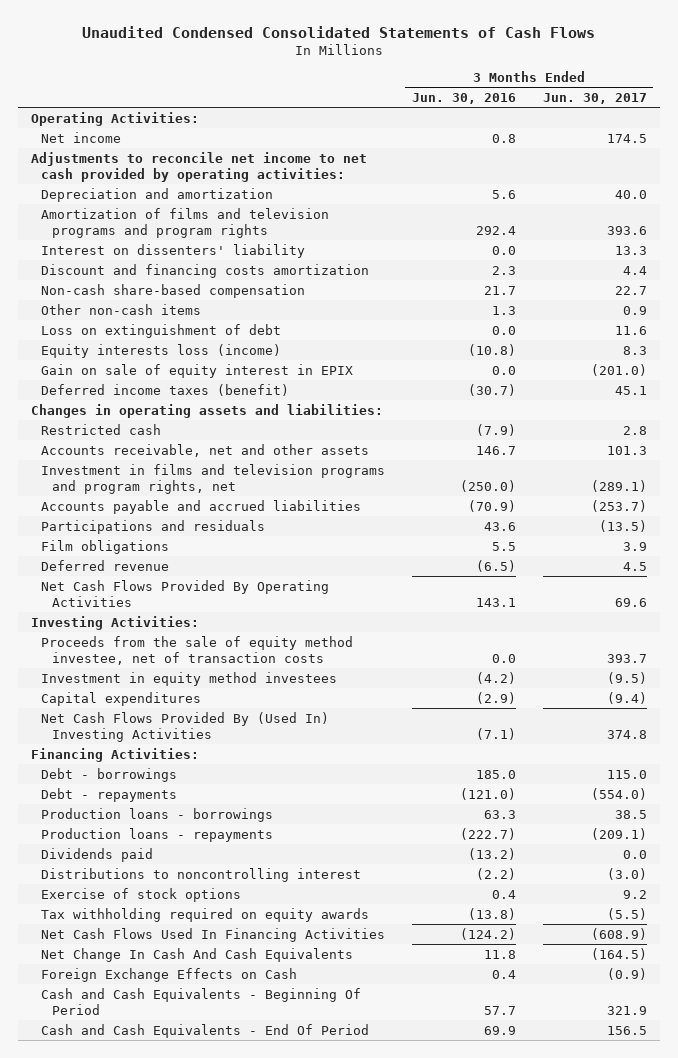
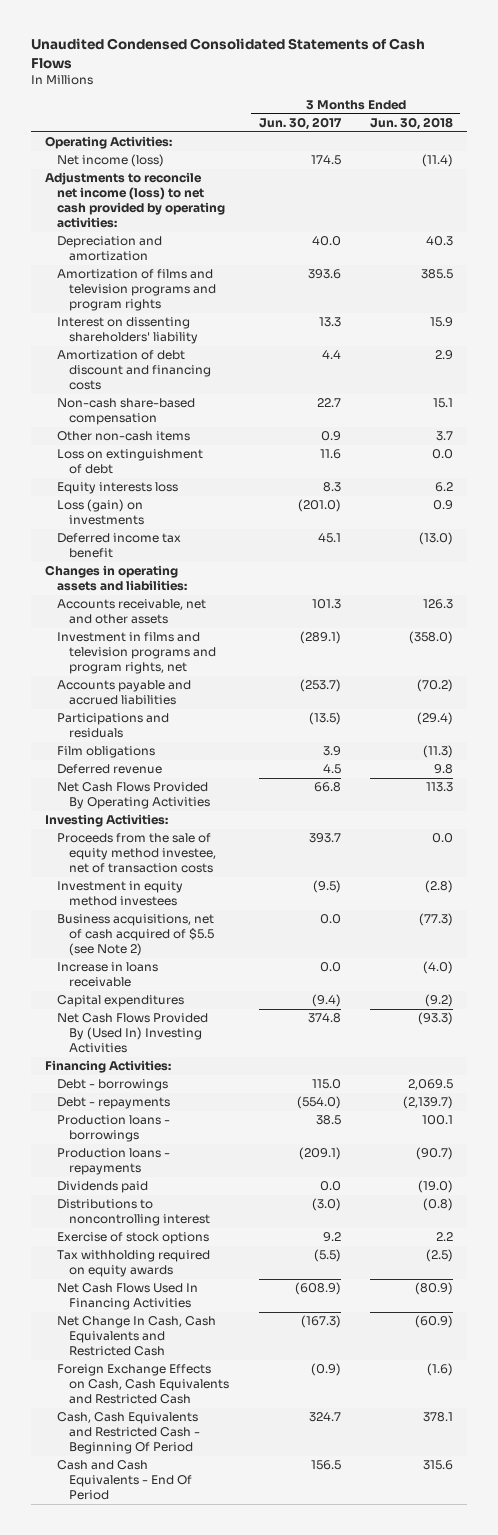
[412,92,517,104] Jun. 30, 2016 -> none
none -> [369,117,453,131] Jun. 30, 2018
[41,131,122,143] Net income -> [57,154,165,168] Net income (loss)
[31,151,368,182] Adjustments to reconcile net income to net cash provided by operating activities: -> [45,172,226,229] Adjustments to reconcile net income (loss) to net cash provided by operating activities:
[41,243,306,258] Interest on dissenters' liability -> [57,317,199,345] Interest on dissenting shareholders' liability
[41,263,370,278] Discount and financing costs amortization -> [57,350,212,391] Amortization of debt discount and financing costs
[41,363,354,378] Gain on sale of equity interest in EPIX -> none
[41,343,282,358] Equity interests loss (income) -> [57,482,179,495] Equity interests loss
none -> [57,499,145,526] Loss (gain) on investments
[41,383,290,396] Deferred income taxes (benefit) -> [57,533,182,559] Deferred income tax benefit
[41,423,162,435] Restricted cash -> none
[614,597,647,607] 69.6 -> [313,782,341,793] 66.8
none -> [57,914,215,957] Business acquisitions, net of cash acquired of $5.5 (see Note 2)
none -> [57,962,159,988] Increase in loans receivable
[41,947,354,962] Net Change In Cash And Cash Equivalents -> [57,1316,217,1357] Net Change In Cash, Cash Equivalents and Restricted Cash
[590,947,647,960] (164.5) -> [300,1315,341,1329] (167.3)
[41,967,298,982] Foreign Exchange Effects on Cash -> [57,1364,230,1405] Foreign Exchange Effects on Cash, Cash Equivalents and Restricted Cash
[41,987,362,1015] Cash and Cash Equivalents - Beginning Of Period -> [57,1412,201,1455] Cash, Cash Equivalents and Restricted Cash - Beginning Of Period
[606,1005,647,1015] 321.9 -> [308,1412,341,1423] 324.7

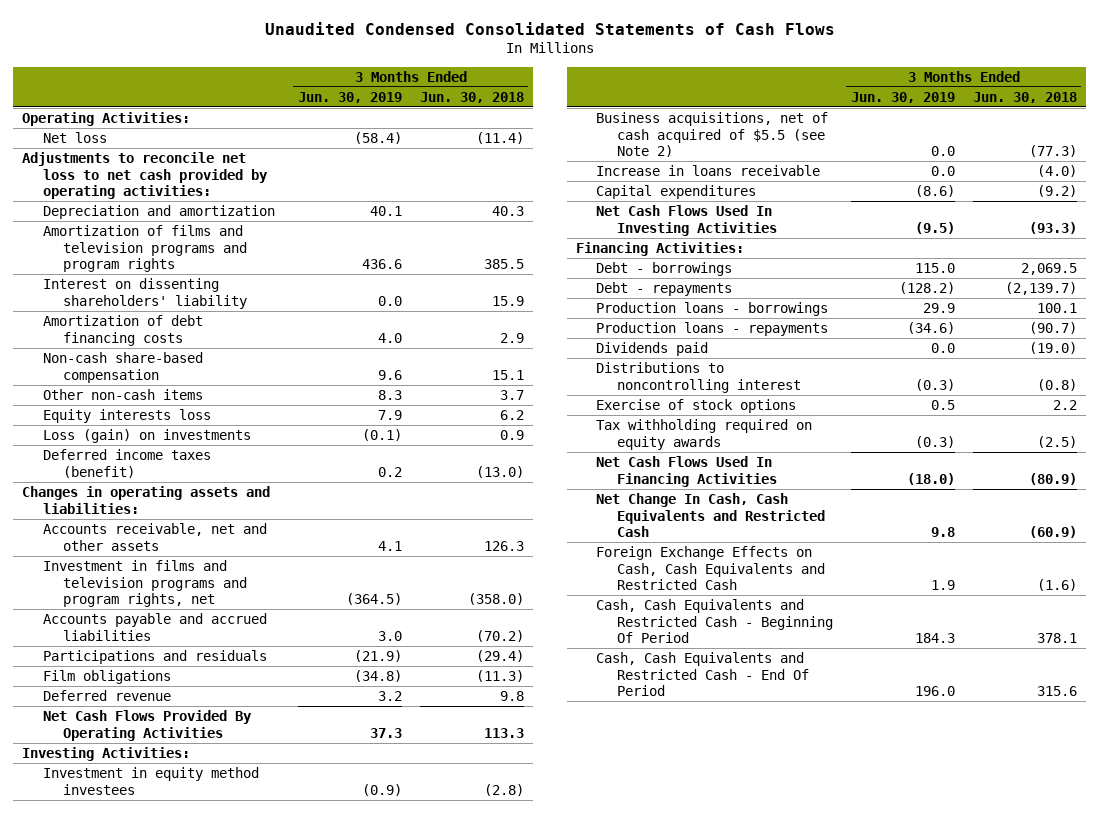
[258,117,342,131] Jun. 30, 2017 -> none
none -> [297,91,402,103] Jun. 30, 2019
[57,154,165,168] Net income (loss) -> [42,132,107,144] Net loss
[45,172,226,229] Adjustments to reconcile net income (loss) to net cash provided by operating activities: -> [22,152,268,200] Adjustments to reconcile net loss to net cash provided by operating activities:
[57,350,212,391] Amortization of debt discount and financing costs -> [42,315,203,346] Amortization of debt financing costs
[57,449,204,475] Loss on extinguishment of debt -> none
[57,533,182,559] Deferred income tax benefit -> [42,449,211,478] Deferred income taxes (benefit)
[57,833,217,874] Proceeds from the sale of equity method investee, net of transaction costs -> none
[57,1013,209,1054] Net Cash Flows Provided By (Used In) Investing Activities -> [596,205,777,236] Net Cash Flows Used In Investing Activities
[57,1460,193,1501] Cash and Cash Equivalents - End Of Period -> [596,652,809,697] Cash, Cash Equivalents and Restricted Cash - End Of Period

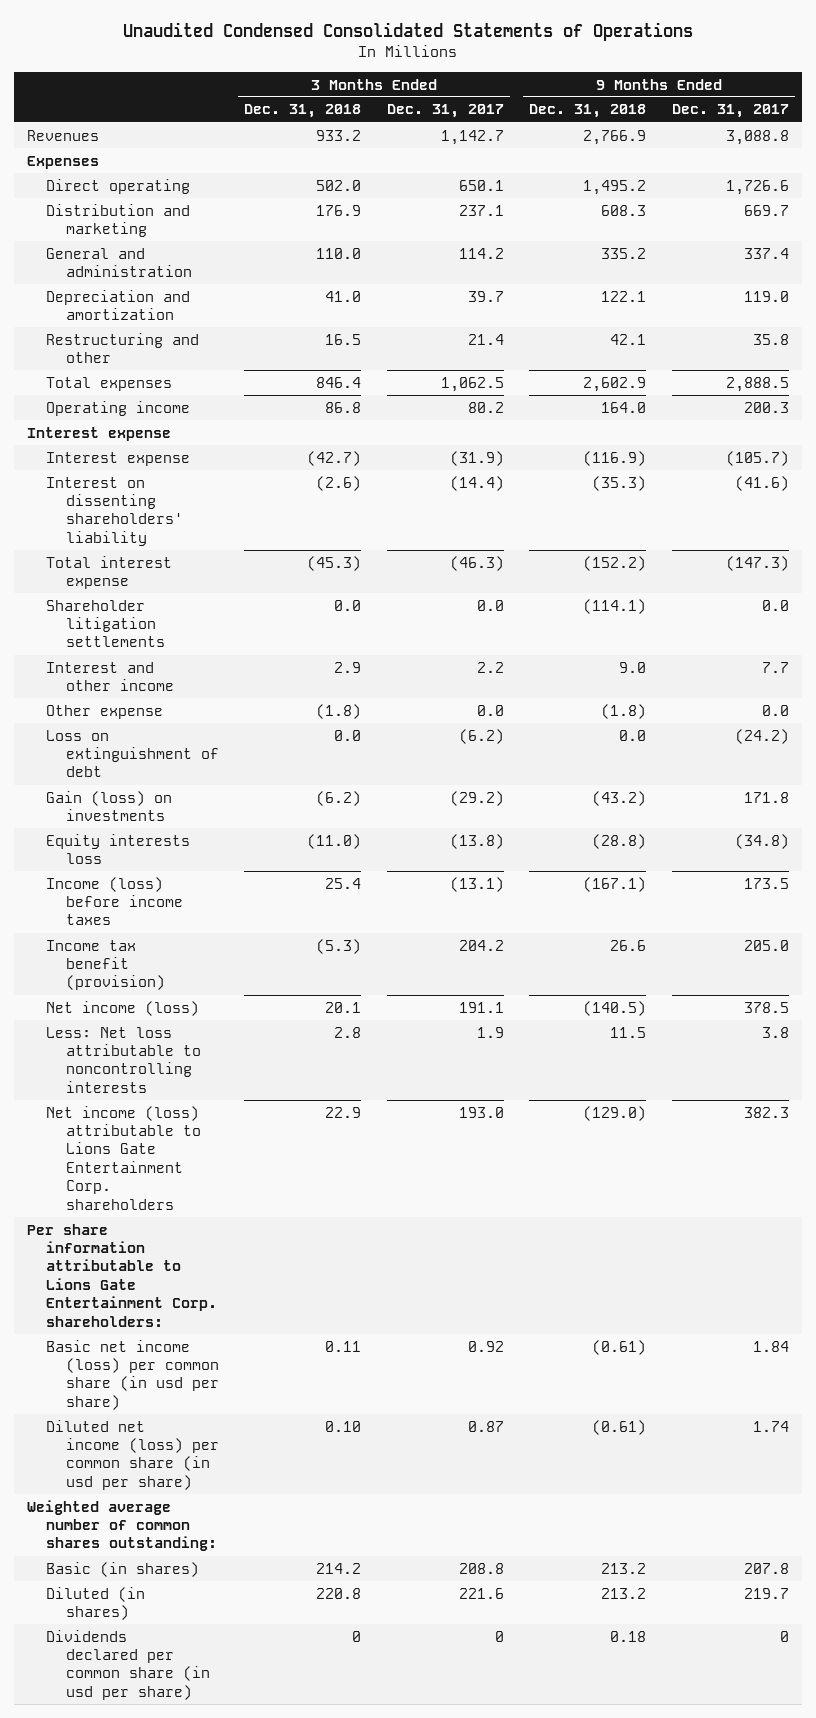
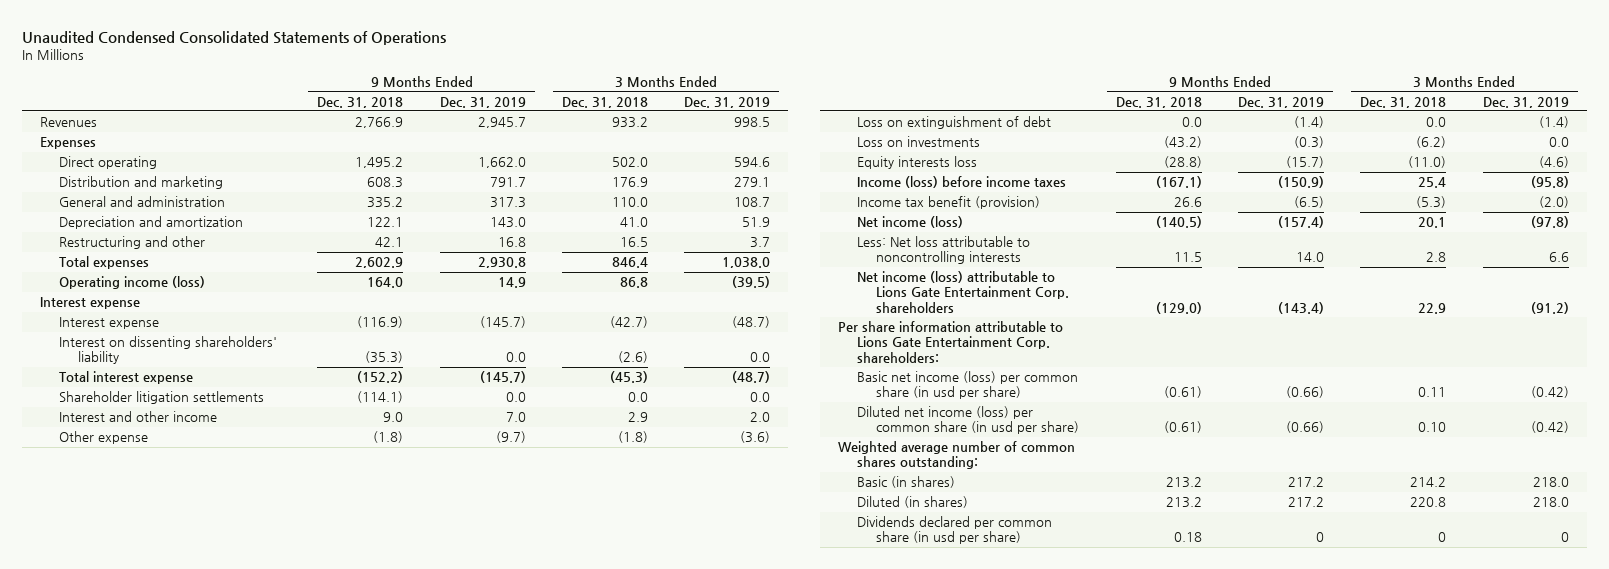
[386,104,504,119] Dec. 31, 2017 -> none
[672,104,790,119] Dec. 31, 2017 -> none
none -> [439,96,526,108] Dec. 31, 2019
none -> [684,96,771,108] Dec. 31, 2019
[46,400,191,416] Operating income -> [59,276,206,290] Operating income (loss)
[46,790,173,821] Gain (loss) on investments -> [857,136,981,148] Loss on investments

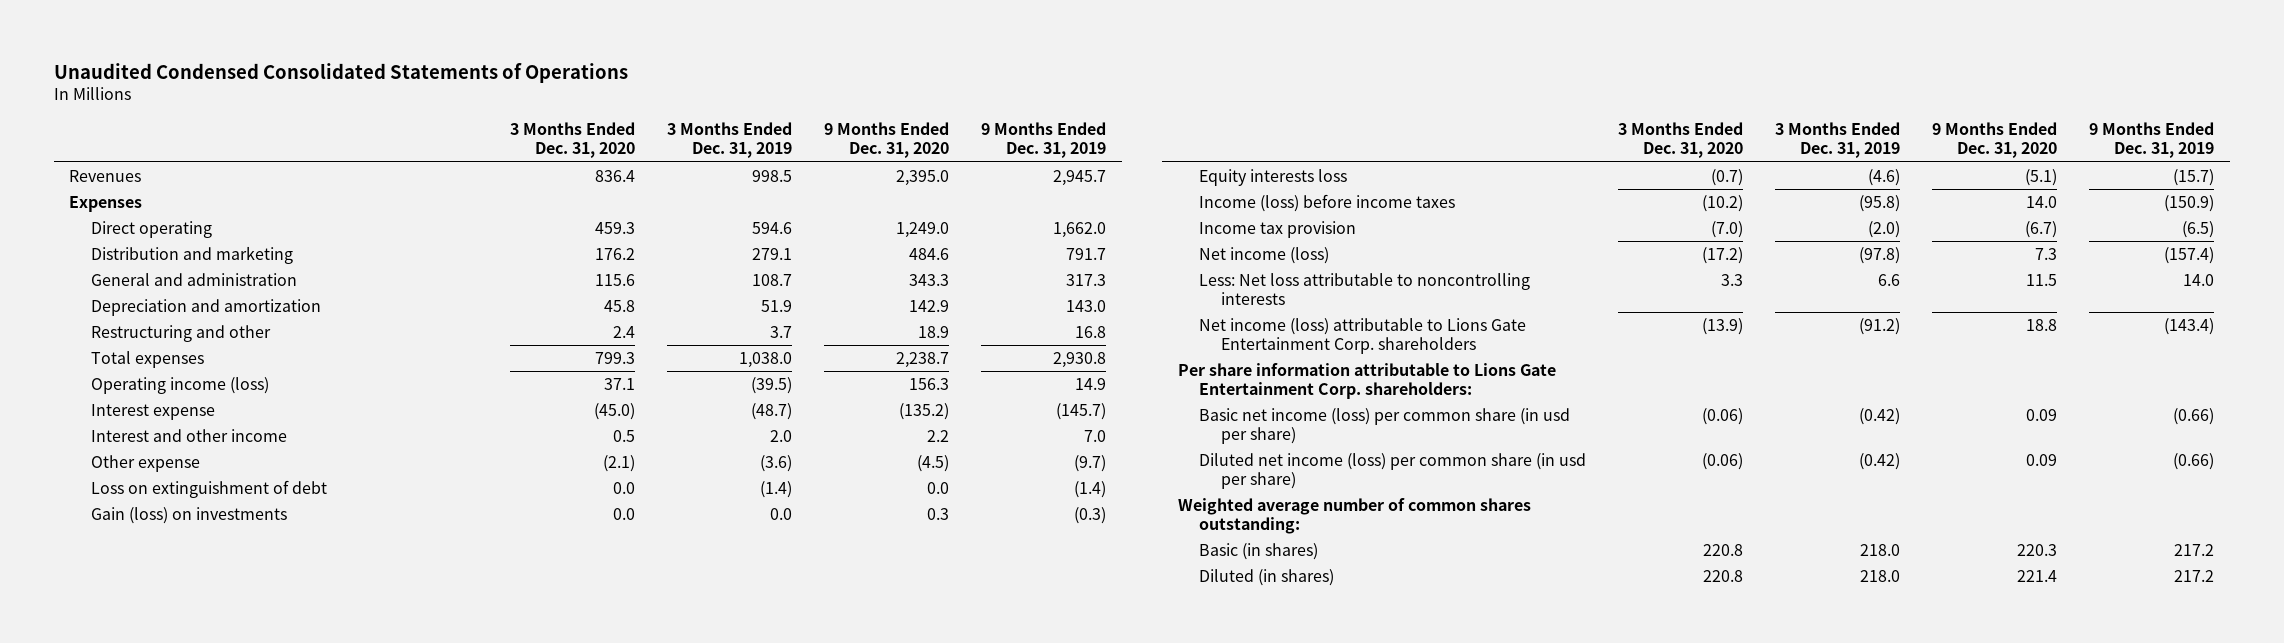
[317,96,404,108] Dec. 31, 2018 -> none
[561,96,648,108] Dec. 31, 2018 -> none
none -> [509,122,635,159] 3 Months Ended Dec. 31, 2020
none -> [823,122,949,159] 9 Months Ended Dec. 31, 2020
[40,297,141,310] Interest expense -> none
[59,336,278,365] Interest on dissenting shareholders' liability -> none
[59,371,194,385] Total interest expense -> none
[59,391,265,405] Shareholder litigation settlements -> none
[857,136,981,148] Loss on investments -> [90,507,287,525] Gain (loss) on investments
[857,196,1041,210] Income tax benefit (provision) -> [1199,221,1357,239] Income tax provision
[857,516,1053,545] Dividends declared per common share (in usd per share) -> none

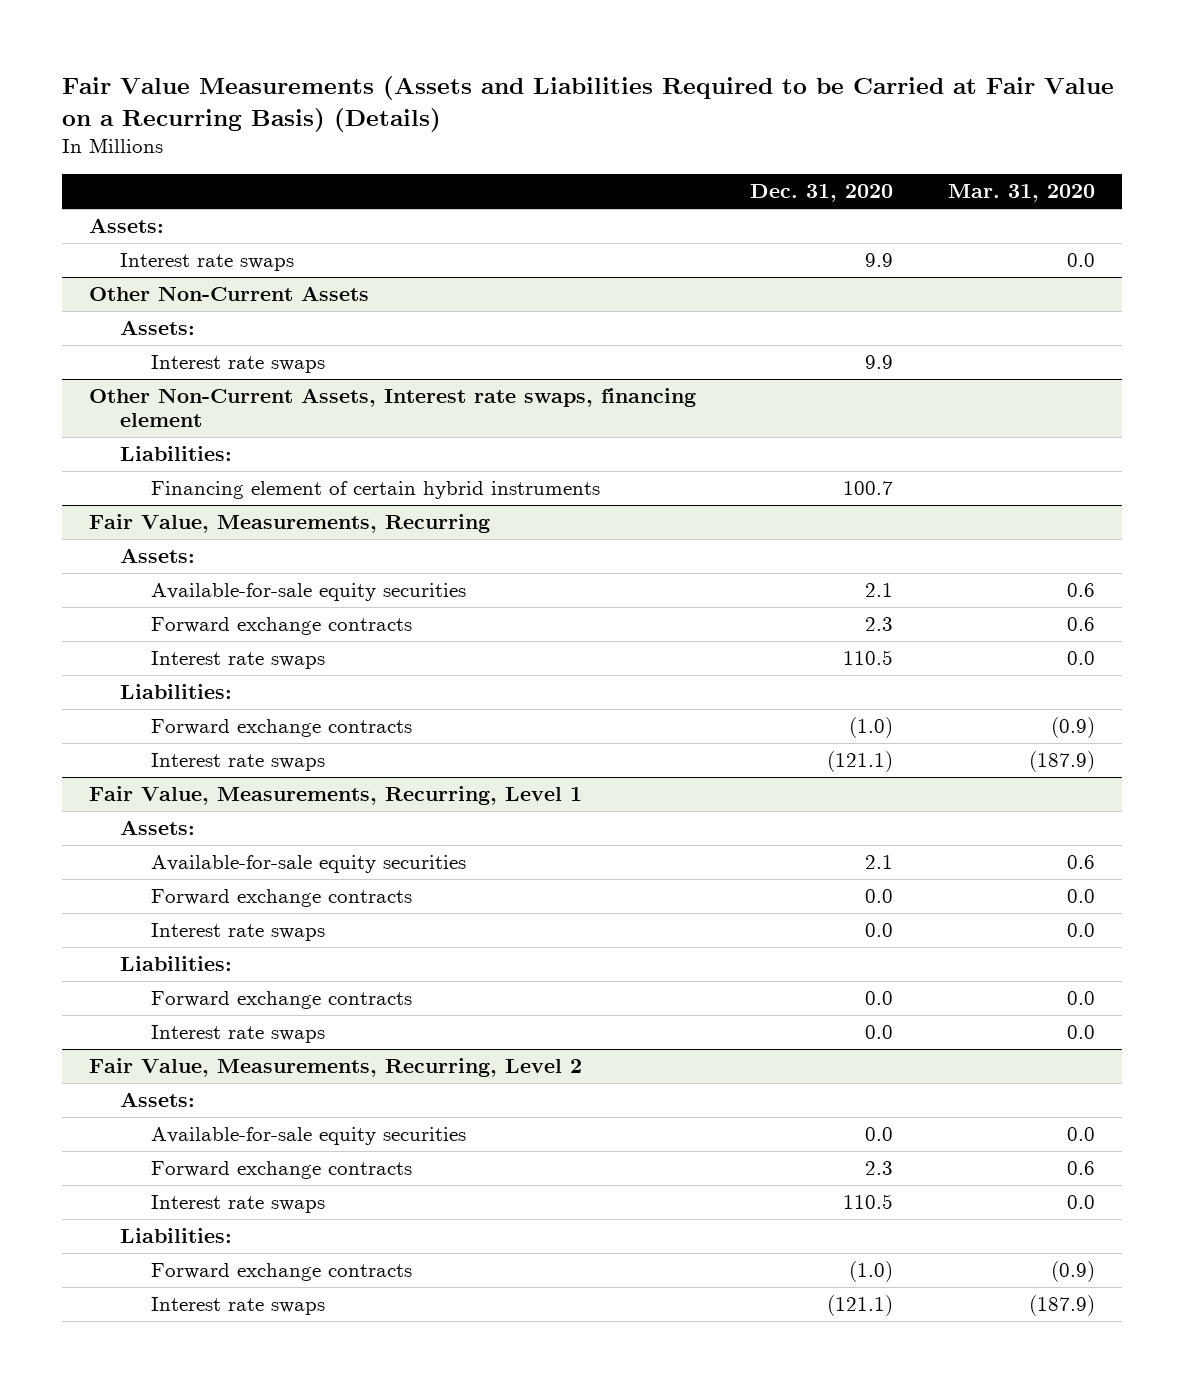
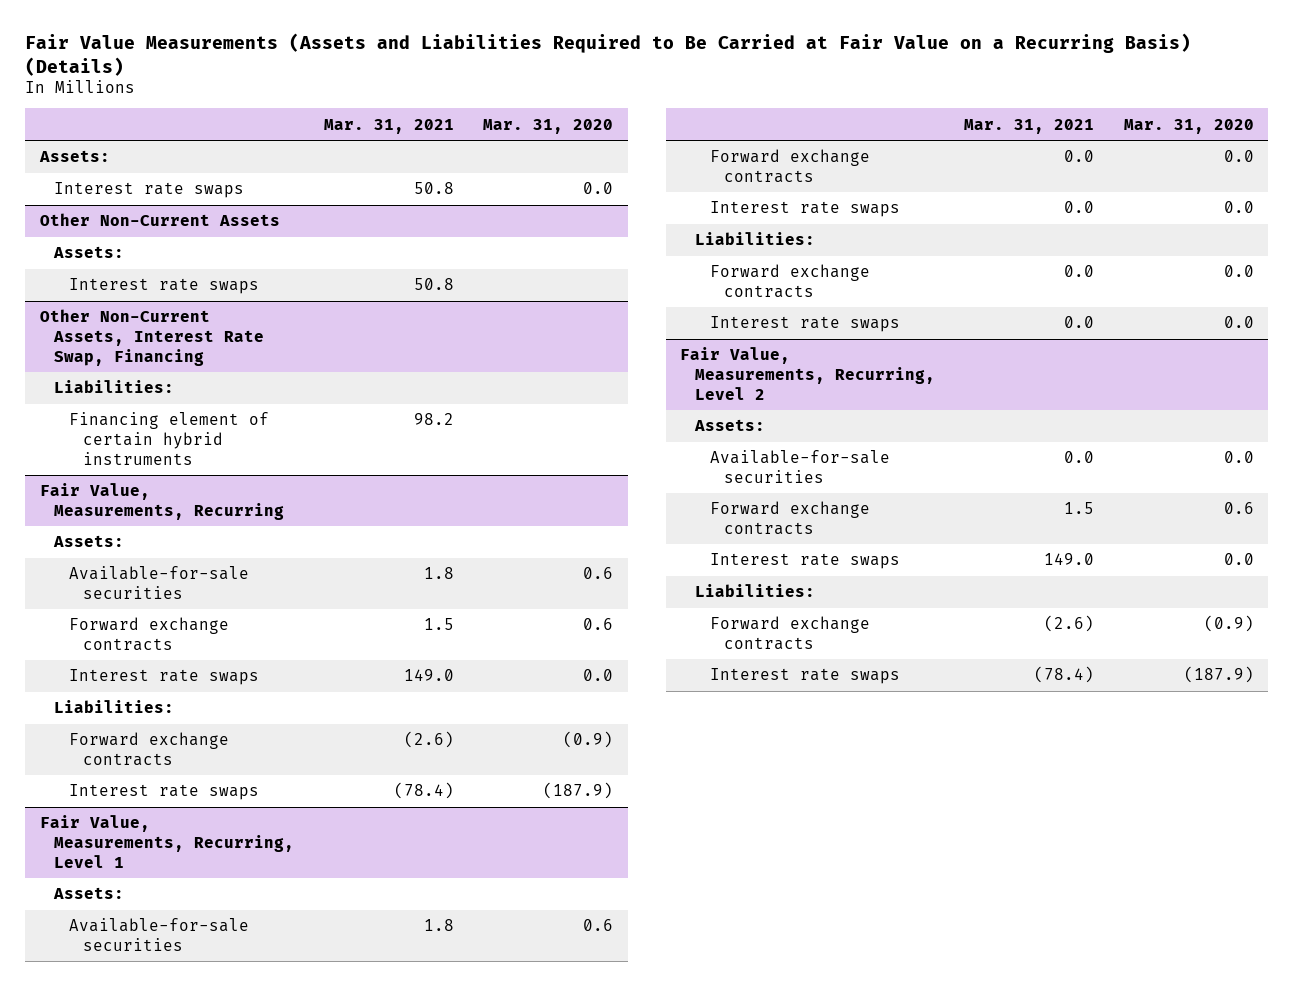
[61,75,1114,132] Fair Value Measurements (Assets and Liabilities Required to be Carried at Fair Value on a Recurring Basis) (Details) -> [25,32,1192,76] Fair Value Measurements (Assets and Liabilities Required to Be Carried at Fair Value on a Recurring Basis) (Details)
[750,184,894,203] Dec. 31, 2020 -> none
none -> [323,118,454,134] Mar. 31, 2021
[88,388,696,427] Other Non-Current Assets, Interest rate swaps, financing element -> [39,309,265,366] Other Non-Current Assets, Interest Rate Swap, Financing
[151,583,467,602] Available-for-sale equity securities -> [68,566,249,599] Available-for-sale securities
[151,855,467,874] Available-for-sale equity securities -> [68,918,249,951] Available-for-sale securities
[151,1127,467,1146] Available-for-sale equity securities -> [709,450,890,483] Available-for-sale securities

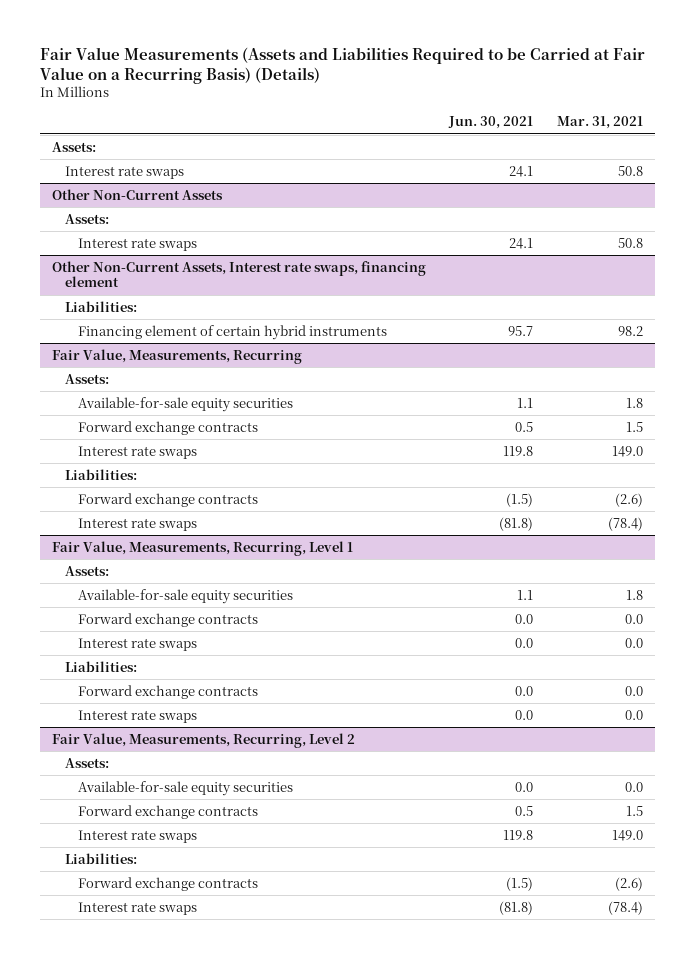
[25,32,1192,76] Fair Value Measurements (Assets and Liabilities Required to Be Carried at Fair Value on a Recurring Basis) (Details) -> [39,46,645,84] Fair Value Measurements (Assets and Liabilities Required to be Carried at Fair Value on a Recurring Basis) (Details)
[483,118,614,134] Mar. 31, 2020 -> none
none -> [448,116,534,130] Jun. 30, 2021
[39,309,265,366] Other Non-Current Assets, Interest Rate Swap, Financing -> [51,260,426,288] Other Non-Current Assets, Interest rate swaps, financing element
[68,566,249,599] Available-for-sale securities -> [78,396,294,412] Available-for-sale equity securities
[68,918,249,951] Available-for-sale securities -> [78,588,294,604] Available-for-sale equity securities
[709,450,890,483] Available-for-sale securities -> [78,780,294,796] Available-for-sale equity securities

